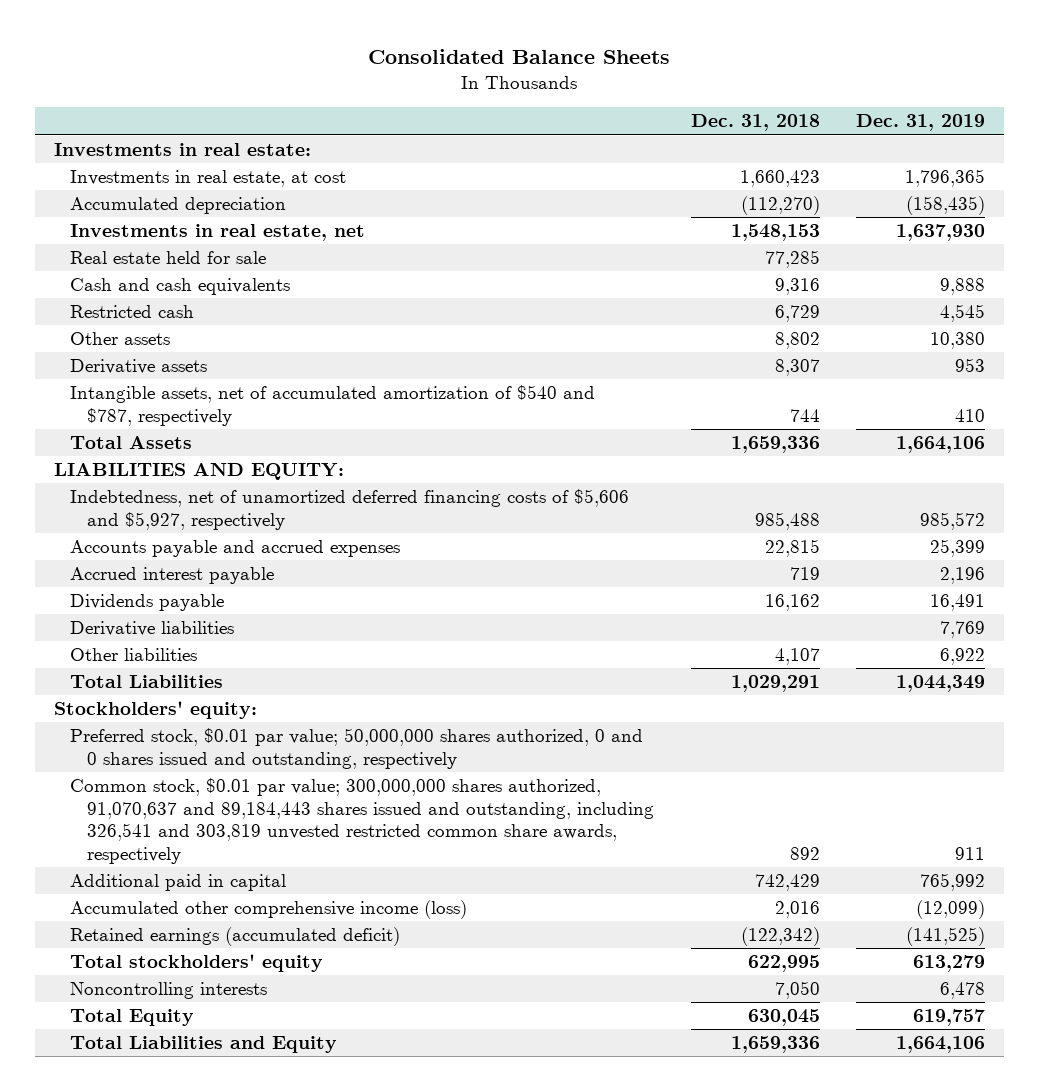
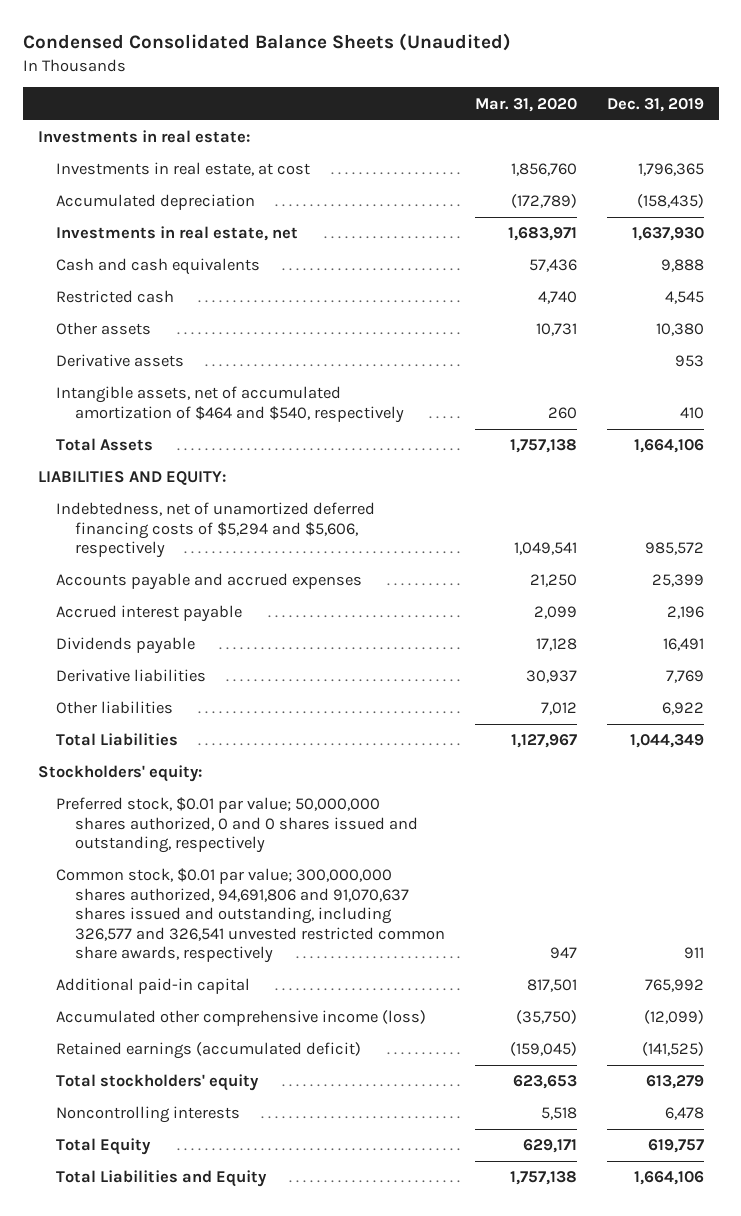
[368,48,671,64] Consolidated Balance Sheets -> [22,33,511,52] Condensed Consolidated Balance Sheets (Unaudited)
[690,114,820,132] Dec. 31, 2018 -> none
none -> [475,97,578,112] Mar. 31, 2020
[70,251,267,265] Real estate held for sale -> none
[70,385,596,426] Intangible assets, net of accumulated amortization of $540 and $787, respectively -> [56,386,405,423] Intangible assets, net of accumulated amortization of $464 and $540, respectively
[70,489,630,530] Indebtedness, net of unamortized deferred financing costs of $5,606 and $5,927, respectively -> [56,502,376,559] Indebtedness, net of unamortized deferred financing costs of $5,294 and $5,606, respectively
[70,778,654,864] Common stock, $0.01 par value; 300,000,000 shares authorized, 91,070,637 and 89,184,443 shares issued and outstanding, including 326,541 and 303,819 unvested restricted common share awards, respectively -> [56,868,446,964] Common stock, $0.01 par value; 300,000,000 shares authorized, 94,691,806 and 91,070,637 shares issued and outstanding, including 326,577 and 326,541 unvested restricted common share awards, respectively
[70,874,287,892] Additional paid in capital -> [56,978,251,995] Additional paid-in capital

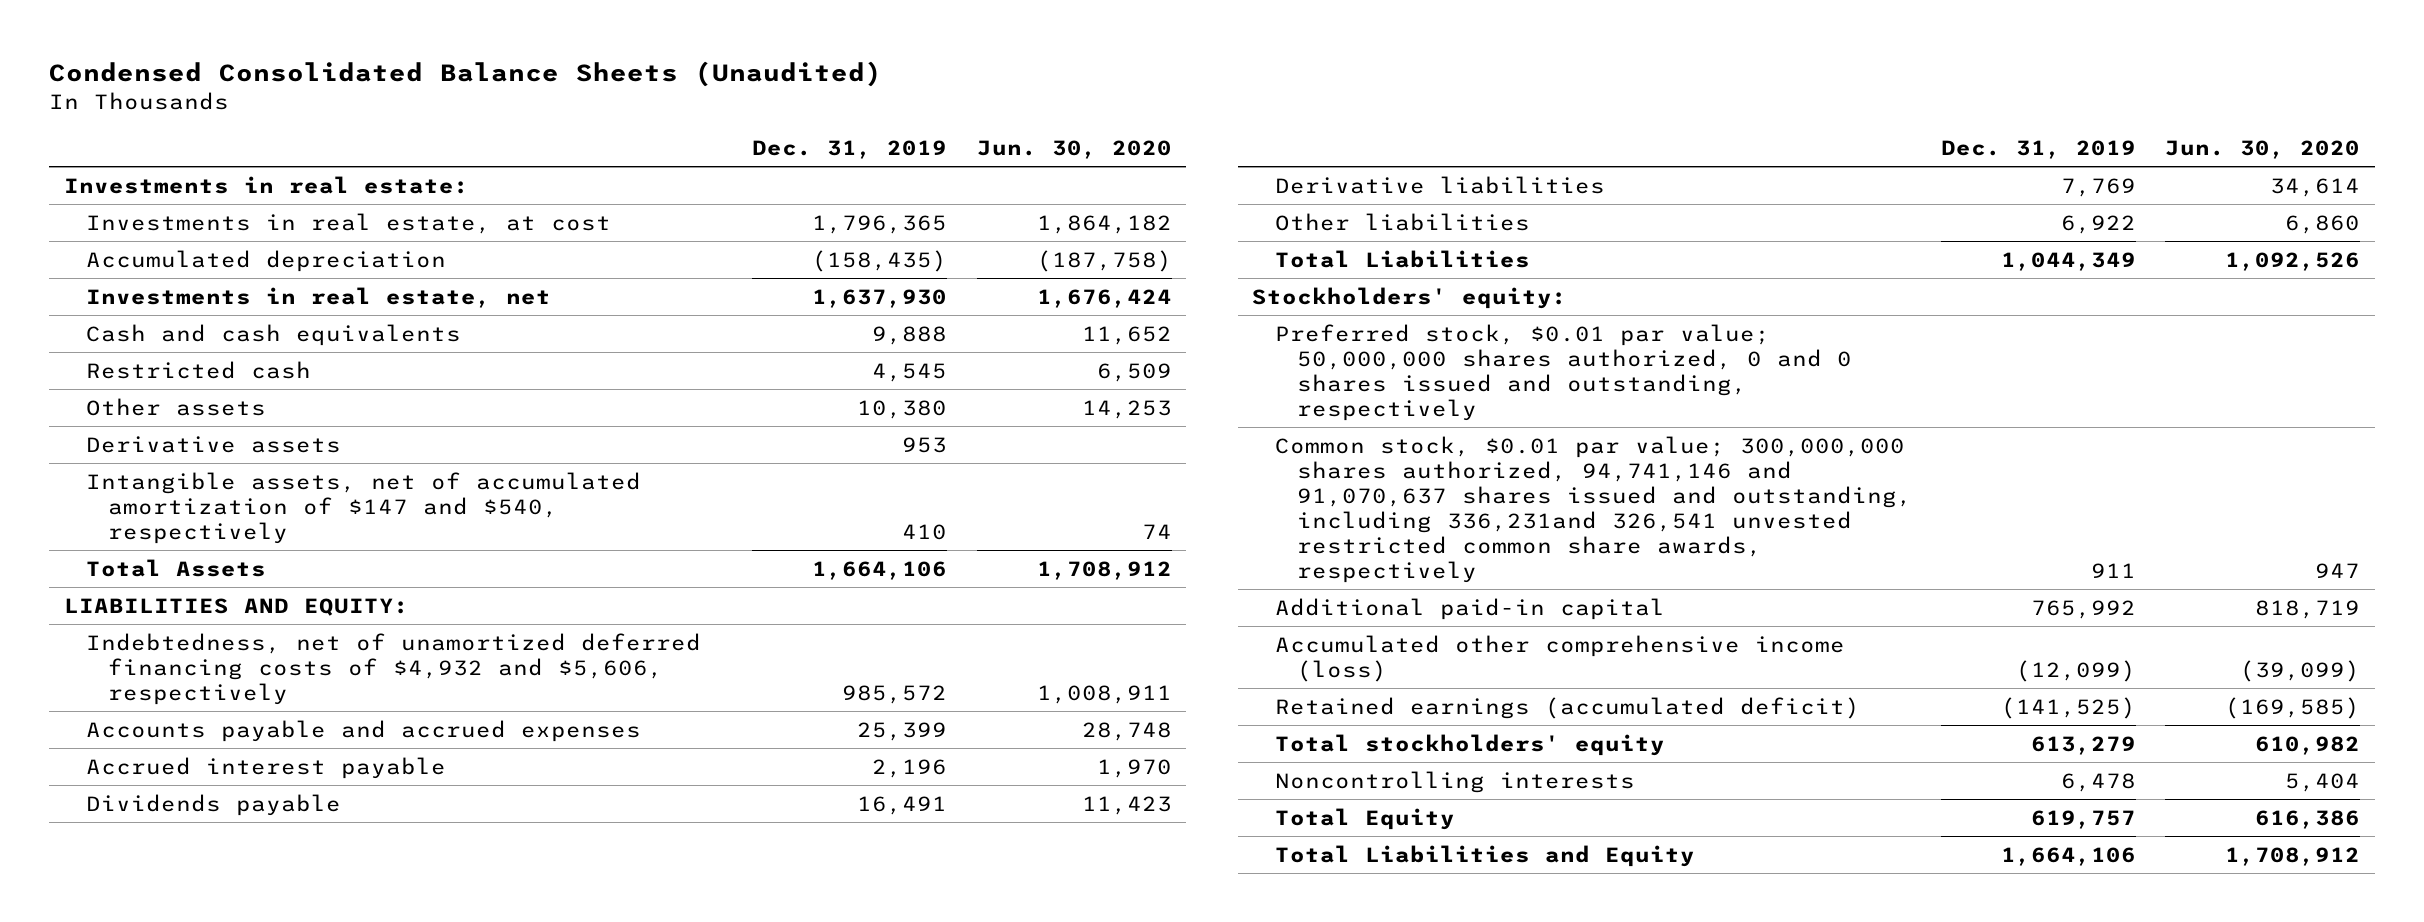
[475,97,578,112] Mar. 31, 2020 -> none
none -> [976,139,1172,159] Jun. 30, 2020
[56,386,405,423] Intangible assets, net of accumulated amortization of $464 and $540, respectively -> [85,471,641,544] Intangible assets, net of accumulated amortization of $147 and $540, respectively
[56,502,376,559] Indebtedness, net of unamortized deferred financing costs of $5,294 and $5,606, respectively -> [85,632,701,705] Indebtedness, net of unamortized deferred financing costs of $4,932 and $5,606, respectively
[56,868,446,964] Common stock, $0.01 par value; 300,000,000 shares authorized, 94,691,806 and 91,070,637 shares issued and outstanding, including 326,577 and 326,541 unvested restricted common share awards, respectively -> [1274,435,1912,583] Common stock, $0.01 par value; 300,000,000 shares authorized, 94,741,146 and 91,070,637 shares issued and outstanding, including 336,231and 326,541 unvested restricted common share awards, respectively

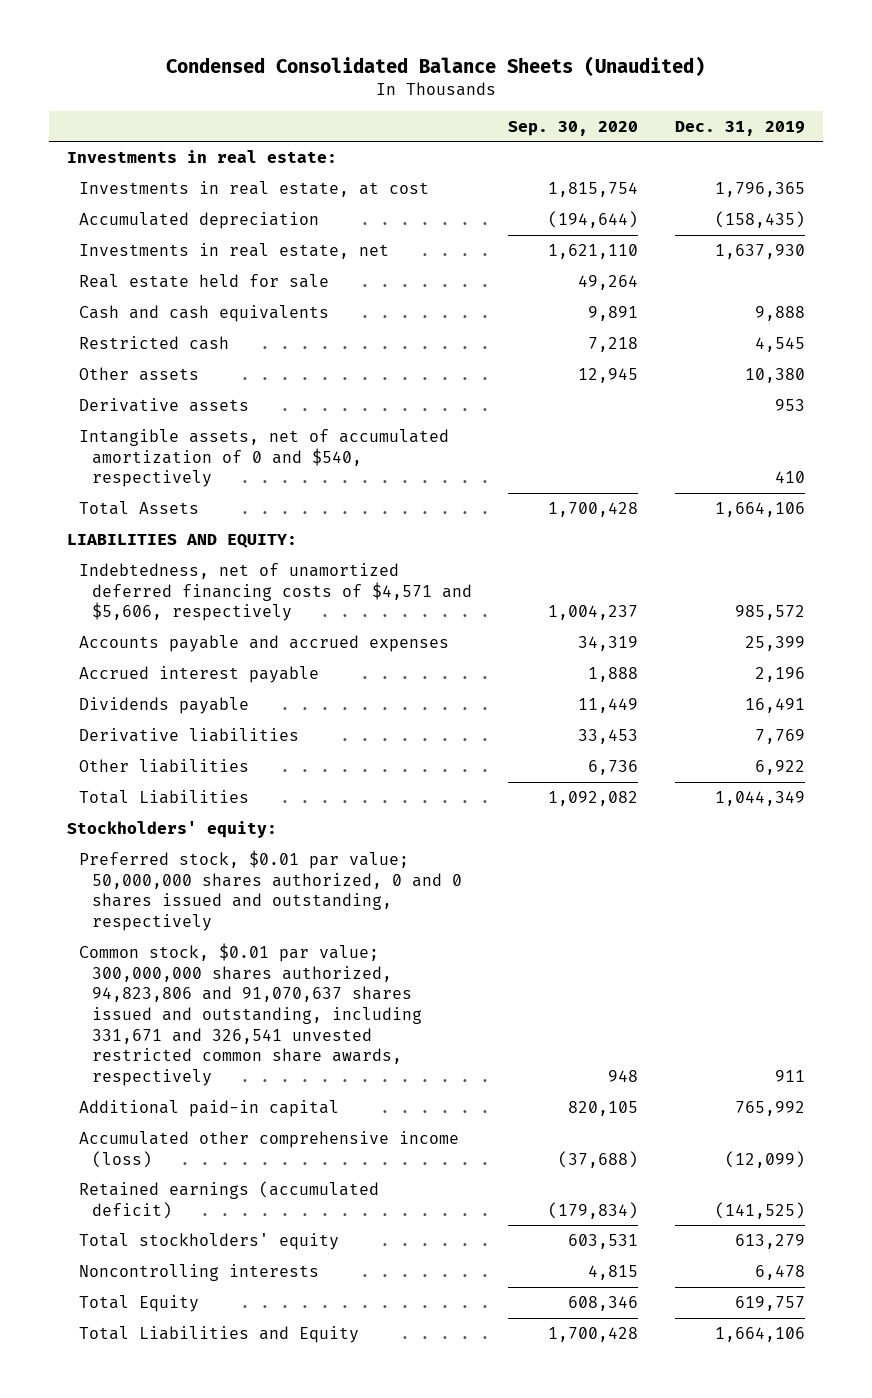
[976,139,1172,159] Jun. 30, 2020 -> none
none -> [508,120,639,136] Sep. 30, 2020
none -> [79,273,330,288] Real estate held for sale
[85,471,641,544] Intangible assets, net of accumulated amortization of $147 and $540, respectively -> [79,428,450,488] Intangible assets, net of accumulated amortization of 0 and $540, respectively
[85,632,701,705] Indebtedness, net of unamortized deferred financing costs of $4,932 and $5,606, respectively -> [79,562,473,622] Indebtedness, net of unamortized deferred financing costs of $4,571 and $5,606, respectively
[1274,435,1912,583] Common stock, $0.01 par value; 300,000,000 shares authorized, 94,741,146 and 91,070,637 shares issued and outstanding, including 336,231and 326,541 unvested restricted common share awards, respectively -> [79,942,423,1087] Common stock, $0.01 par value; 300,000,000 shares authorized, 94,823,806 and 91,070,637 shares issued and outstanding, including 331,671 and 326,541 unvested restricted common share awards, respectively

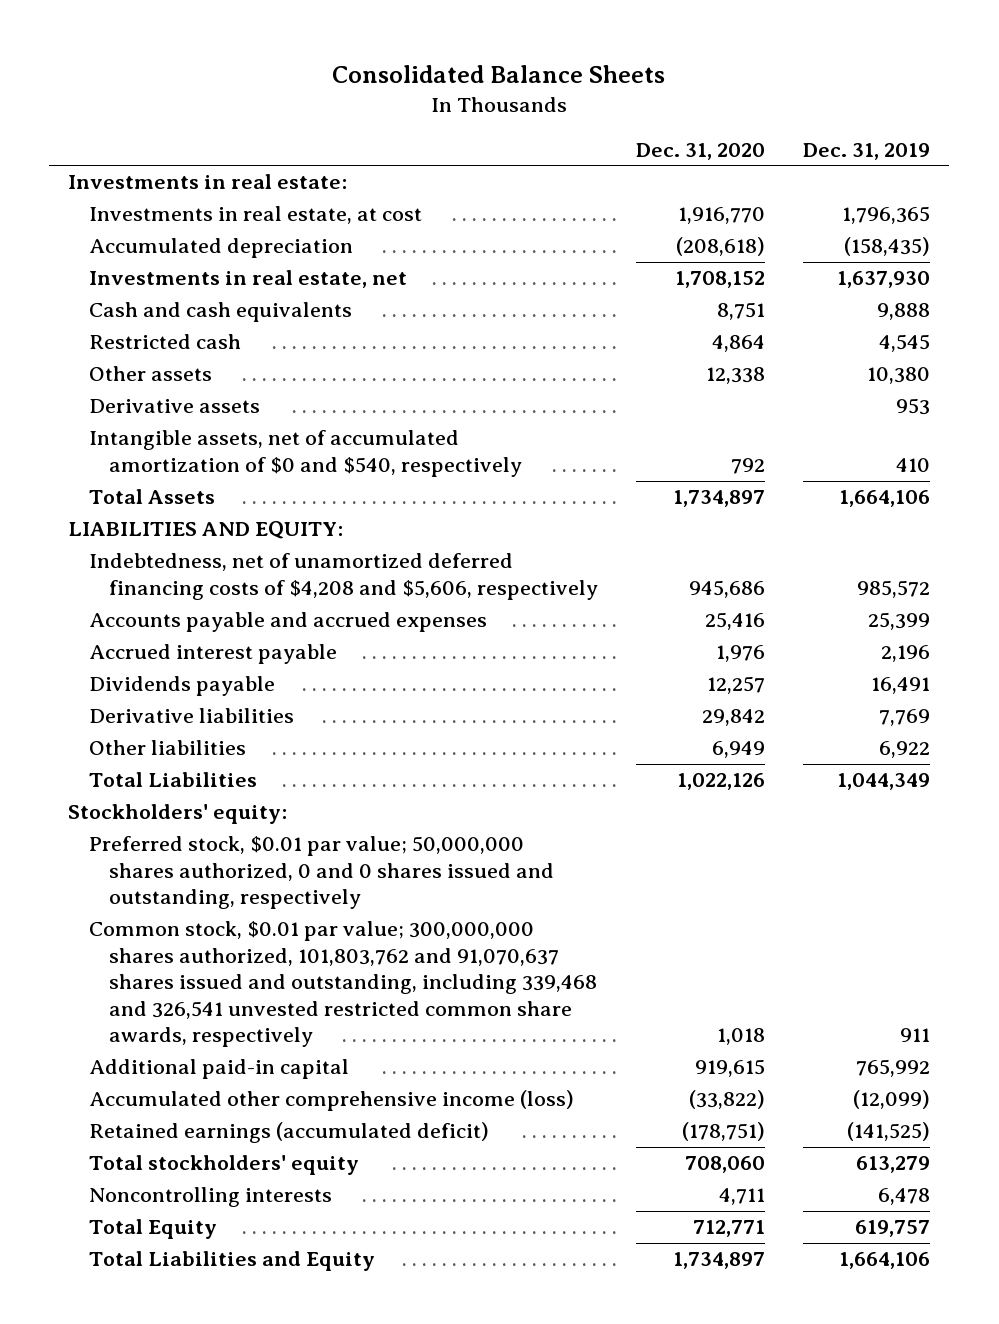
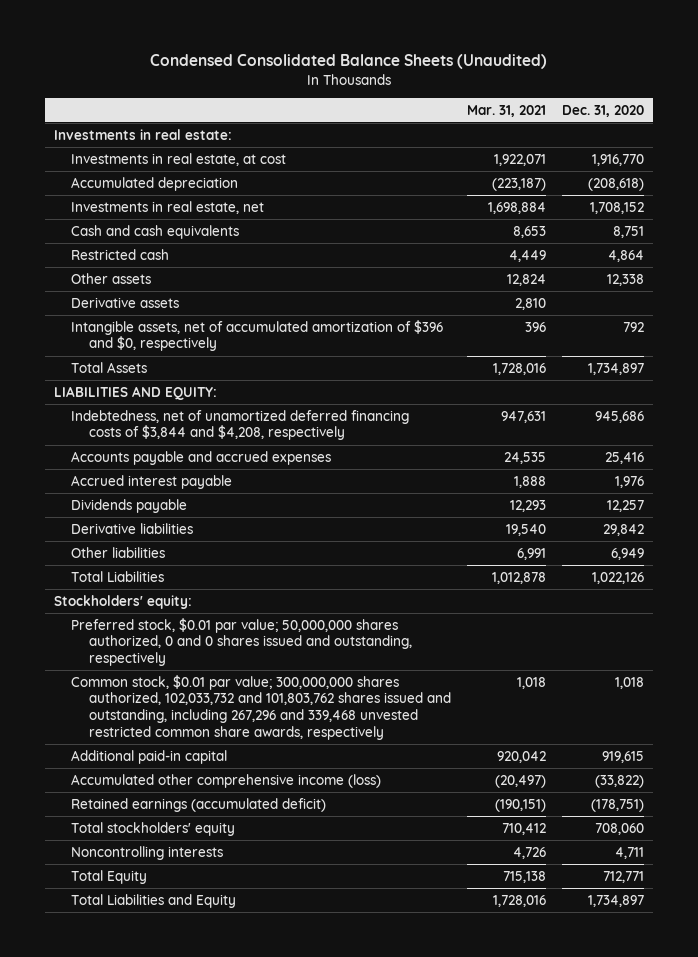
[332,64,666,83] Consolidated Balance Sheets -> [149,54,547,70] Condensed Consolidated Balance Sheets (Unaudited)
[803,142,931,160] Dec. 31, 2019 -> none
none -> [467,104,547,117] Mar. 31, 2021
[88,430,522,477] Intangible assets, net of accumulated amortization of $0 and $540, respectively -> [71,319,444,352] Intangible assets, net of accumulated amortization of $396 and $0, respectively
[88,553,598,600] Indebtedness, net of unamortized deferred financing costs of $4,208 and $5,606, respectively -> [71,409,410,441] Indebtedness, net of unamortized deferred financing costs of $3,844 and $4,208, respectively
[88,921,597,1048] Common stock, $0.01 par value; 300,000,000 shares authorized, 101,803,762 and 91,070,637 shares issued and outstanding, including 339,468 and 326,541 unvested restricted common share awards, respectively -> [71,674,451,740] Common stock, $0.01 par value; 300,000,000 shares authorized, 102,033,732 and 101,803,762 shares issued and outstanding, including 267,296 and 339,468 unvested restricted common share awards, respectively

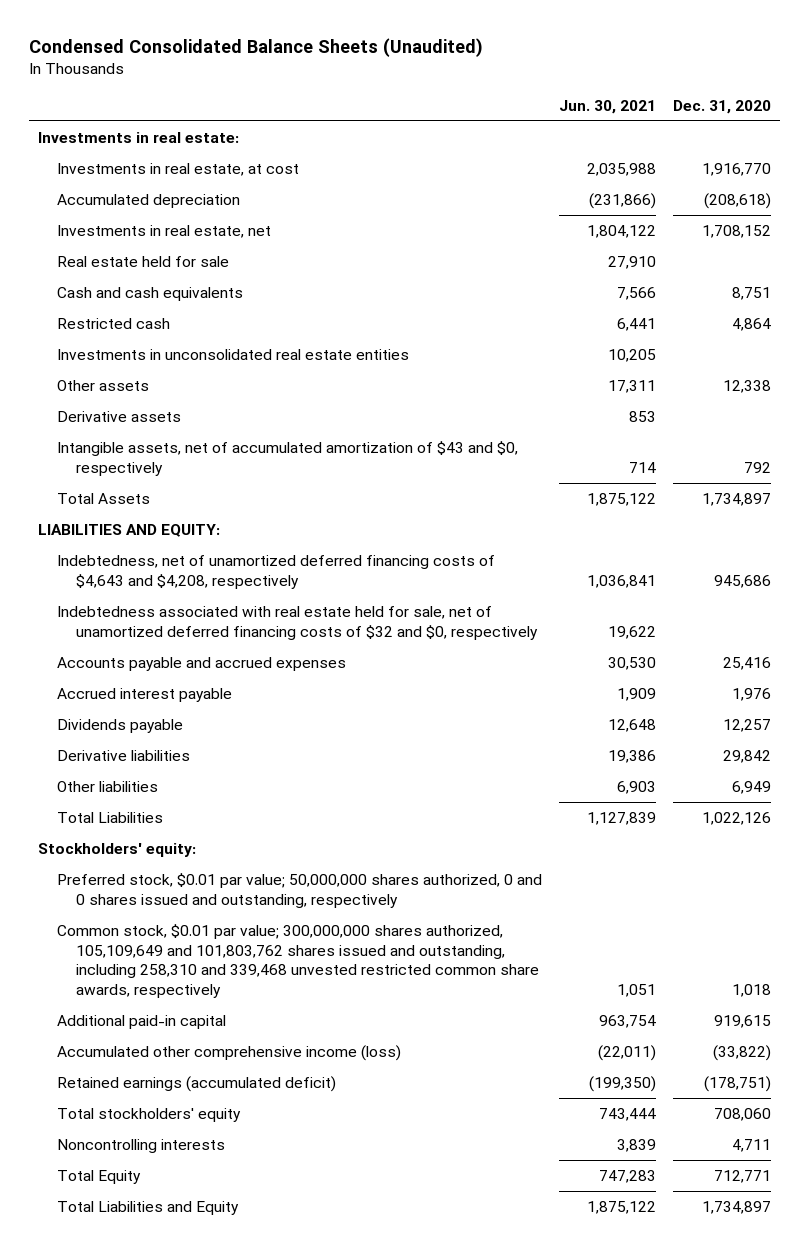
[467,104,547,117] Mar. 31, 2021 -> none
none -> [558,99,656,114] Jun. 30, 2021
none -> [56,255,229,267] Real estate held for sale
none -> [56,348,409,360] Investments in unconsolidated real estate entities
[71,319,444,352] Intangible assets, net of accumulated amortization of $396 and $0, respectively -> [56,440,518,476] Intangible assets, net of accumulated amortization of $43 and $0, respectively
[71,409,410,441] Indebtedness, net of unamortized deferred financing costs of $3,844 and $4,208, respectively -> [56,554,495,589] Indebtedness, net of unamortized deferred financing costs of $4,643 and $4,208, respectively
none -> [56,605,538,640] Indebtedness associated with real estate held for sale, net of unamortized deferred financing costs of $32 and $0, respectively
[71,674,451,740] Common stock, $0.01 par value; 300,000,000 shares authorized, 102,033,732 and 101,803,762 shares issued and outstanding, including 267,296 and 339,468 unvested restricted common share awards, respectively -> [56,923,539,998] Common stock, $0.01 par value; 300,000,000 shares authorized, 105,109,649 and 101,803,762 shares issued and outstanding, including 258,310 and 339,468 unvested restricted common share awards, respectively

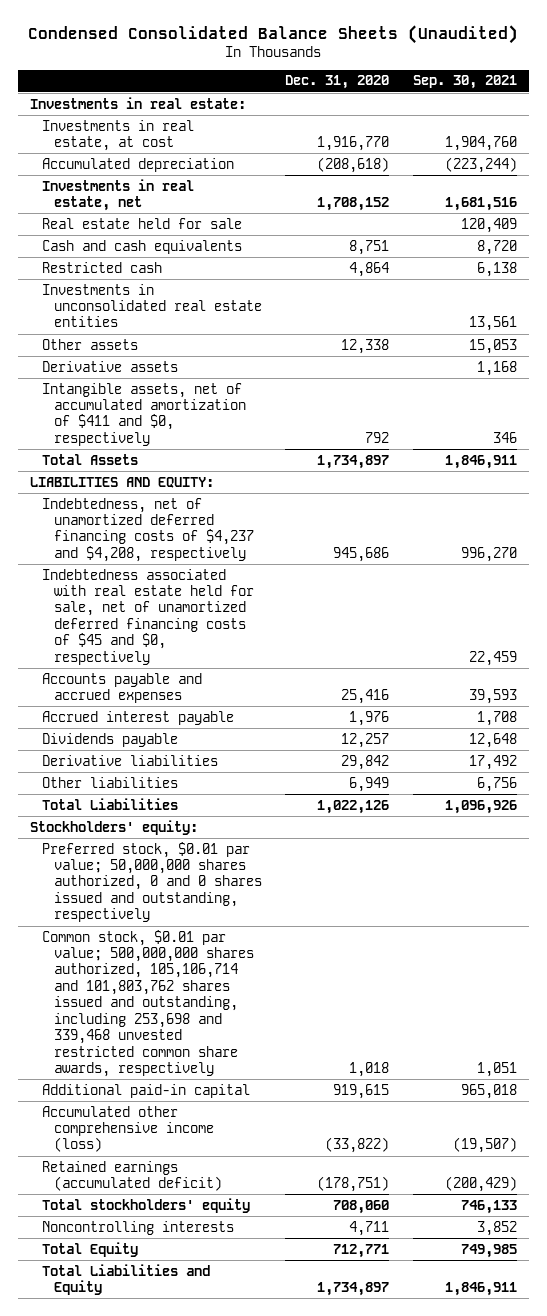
[558,99,656,114] Jun. 30, 2021 -> none
none -> [413,75,518,90] Sep. 30, 2021
[56,440,518,476] Intangible assets, net of accumulated amortization of $43 and $0, respectively -> [41,382,246,446] Intangible assets, net of accumulated amortization of $411 and $0, respectively
[56,554,495,589] Indebtedness, net of unamortized deferred financing costs of $4,643 and $4,208, respectively -> [41,497,254,562] Indebtedness, net of unamortized deferred financing costs of $4,237 and $4,208, respectively
[56,605,538,640] Indebtedness associated with real estate held for sale, net of unamortized deferred financing costs of $32 and $0, respectively -> [41,568,254,665] Indebtedness associated with real estate held for sale, net of unamortized deferred financing costs of $45 and $0, respectively
[56,923,539,998] Common stock, $0.01 par value; 300,000,000 shares authorized, 105,109,649 and 101,803,762 shares issued and outstanding, including 258,310 and 339,468 unvested restricted common share awards, respectively -> [41,929,254,1078] Common stock, $0.01 par value; 500,000,000 shares authorized, 105,106,714 and 101,803,762 shares issued and outstanding, including 253,698 and 339,468 unvested restricted common share awards, respectively

